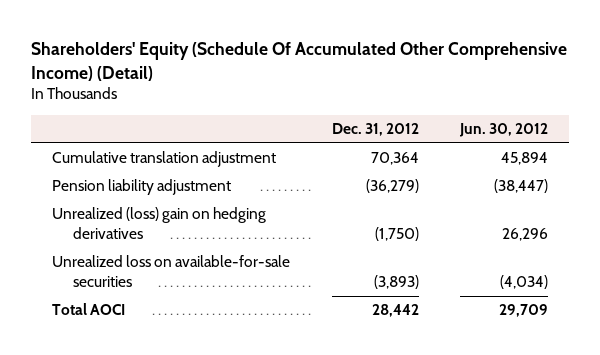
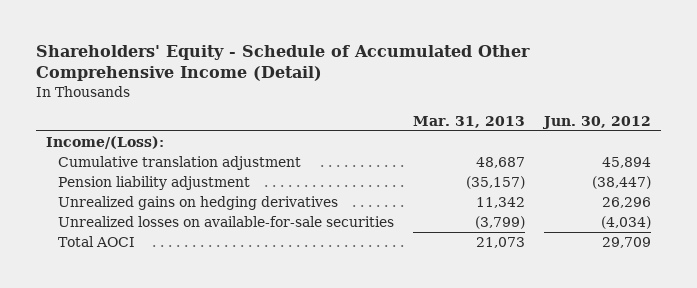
[30,41,567,81] Shareholders' Equity (Schedule Of Accumulated Other Comprehensive Income) (Detail) -> [35,45,530,82] Shareholders' Equity - Schedule of Accumulated Other Comprehensive Income (Detail)
[331,123,419,137] Dec. 31, 2012 -> none
none -> [413,115,526,128] Mar. 31, 2013
none -> [45,136,164,150] Income/(Loss):
[51,207,266,240] Unrealized (loss) gain on hedging derivatives -> [58,196,339,211] Unrealized gains on hedging derivatives
[51,255,290,288] Unrealized loss on available-for-sale securities -> [58,216,395,228] Unrealized losses on available-for-sale securities

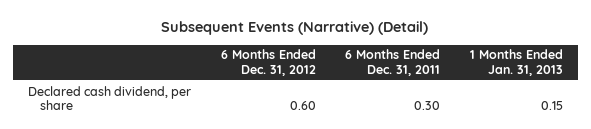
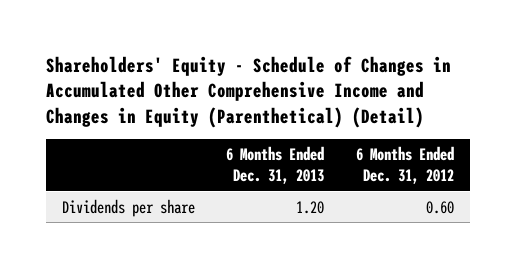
[161,21,429,36] Subsequent Events (Narrative) (Detail) -> [46,55,452,128] Shareholders' Equity - Schedule of Changes in Accumulated Other Comprehensive Income and Changes in Equity (Parenthetical) (Detail)
[345,49,441,77] 6 Months Ended Dec. 31, 2011 -> none
[470,49,564,77] 1 Months Ended Jan. 31, 2013 -> none
none -> [226,146,325,185] 6 Months Ended Dec. 31, 2013
[27,85,191,111] Declared cash dividend, per share -> [61,198,195,217] Dividends per share

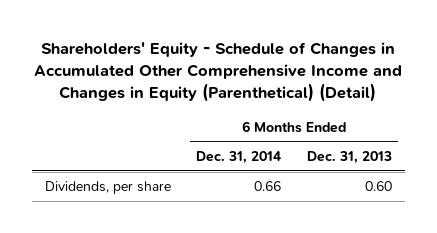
[356,146,455,185] 6 Months Ended Dec. 31, 2012 -> none
none -> [196,151,282,165] Dec. 31, 2014
[61,198,195,217] Dividends per share -> [44,181,171,195] Dividends, per share
[296,200,325,214] 1.20 -> [364,181,392,192] 0.60

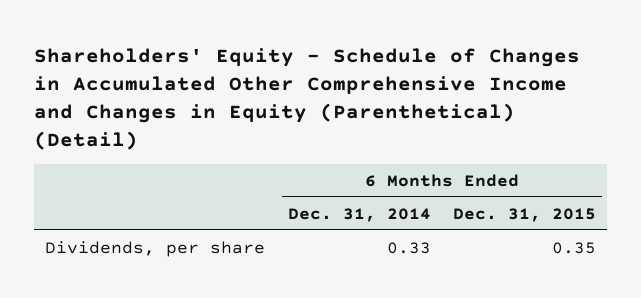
[306,151,392,165] Dec. 31, 2013 -> none
none -> [452,207,596,222] Dec. 31, 2015
[254,181,282,192] 0.66 -> [386,241,431,254] 0.33

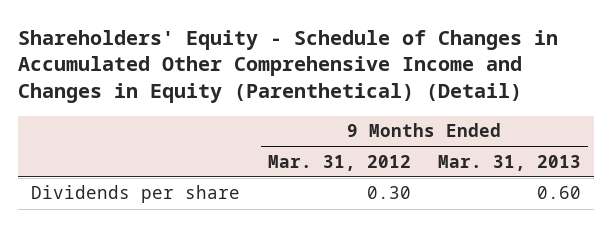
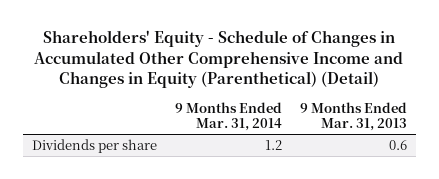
[267,154,411,171] Mar. 31, 2012 -> none
none -> [174,102,282,132] 9 Months Ended Mar. 31, 2014
[536,186,581,200] 0.60 -> [388,140,407,151] 0.6

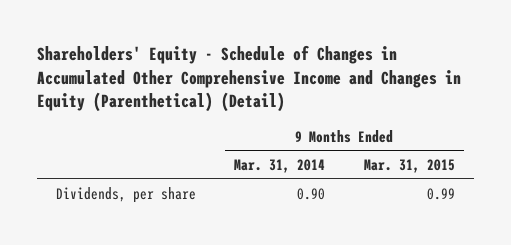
[299,102,407,132] 9 Months Ended Mar. 31, 2013 -> none
none -> [363,158,455,173] Mar. 31, 2015
[31,139,157,154] Dividends per share -> [56,187,197,204] Dividends, per share
[264,140,282,151] 1.2 -> [297,188,326,201] 0.90

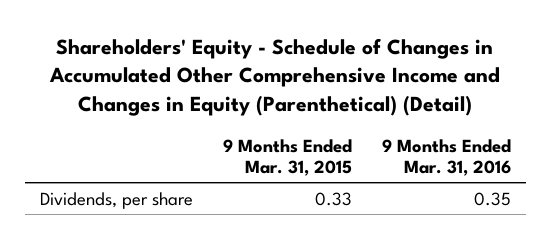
[234,158,326,173] Mar. 31, 2014 -> none
none -> [381,138,511,177] 9 Months Ended Mar. 31, 2016
[426,188,455,201] 0.99 -> [314,191,352,206] 0.33

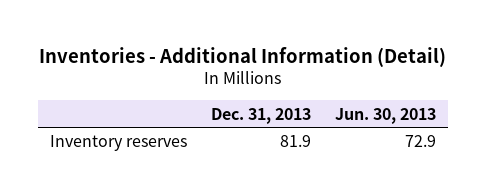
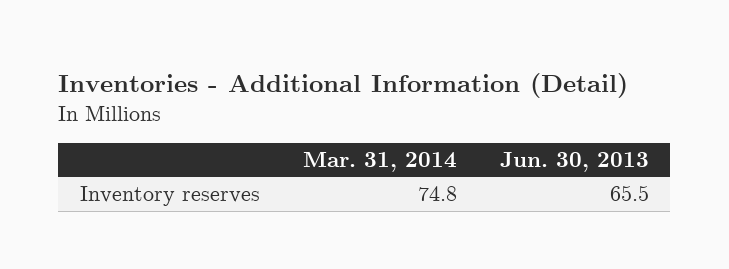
[210,107,311,124] Dec. 31, 2013 -> none
none -> [302,152,457,173] Mar. 31, 2014
[404,135,436,148] 72.9 -> [609,185,649,202] 65.5

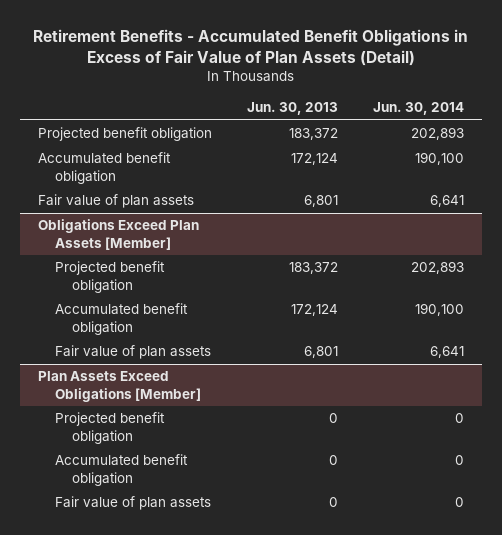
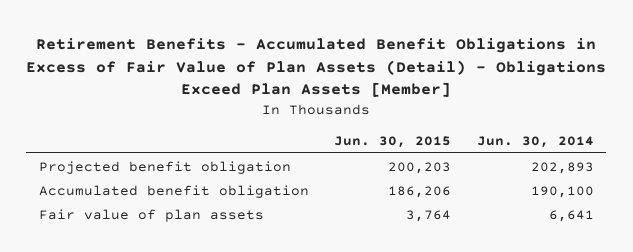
[33,28,469,66] Retirement Benefits - Accumulated Benefit Obligations in Excess of Fair Value of Plan Assets (Detail) -> [26,37,607,98] Retirement Benefits - Accumulated Benefit Obligations in Excess of Fair Value of Plan Assets (Detail) - Obligations Exceed Plan Assets [Member]
[247,102,339,116] Jun. 30, 2013 -> none
none -> [334,135,452,148] Jun. 30, 2015
[37,219,199,250] Obligations Exceed Plan Assets [Member] -> none
[54,261,165,293] Projected benefit obligation -> none
[54,303,188,335] Accumulated benefit obligation -> none
[54,345,211,360] Fair value of plan assets -> none
[37,371,201,402] Plan Assets Exceed Obligations [Member] -> none
[54,412,165,444] Projected benefit obligation -> none
[54,454,188,486] Accumulated benefit obligation -> none
[54,496,211,511] Fair value of plan assets -> none

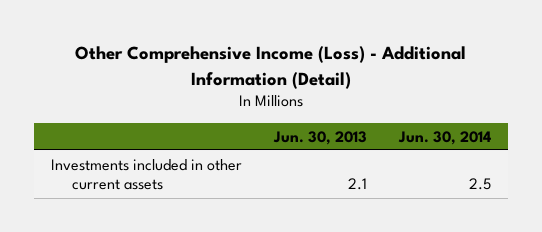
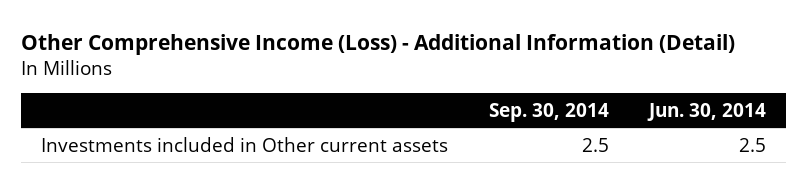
[273,130,368,145] Jun. 30, 2013 -> none
none -> [488,102,609,122] Sep. 30, 2014
[50,159,242,191] Investments included in other current assets -> [41,136,449,152] Investments included in Other current assets

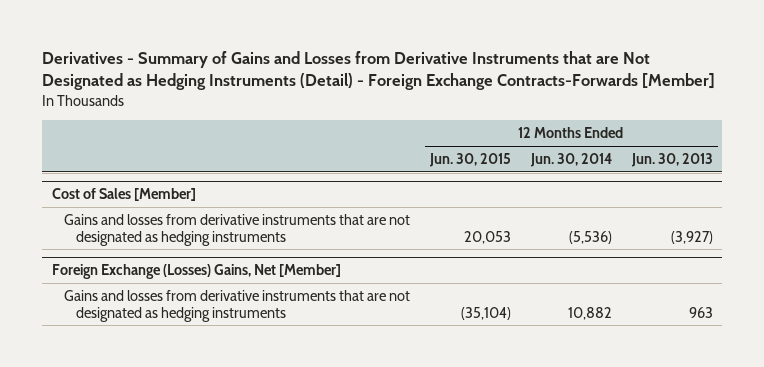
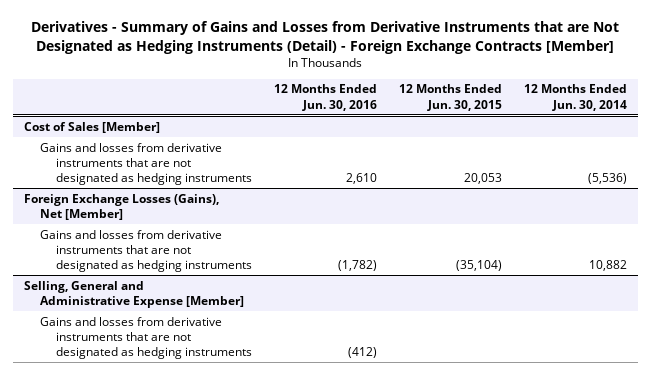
[41,51,715,91] Derivatives - Summary of Gains and Losses from Derivative Instruments that are Not Designated as Hedging Instruments (Detail) - Foreign Exchange Contracts-Forwards [Member] -> [31,20,620,54] Derivatives - Summary of Gains and Losses from Derivative Instruments that are Not Designated as Hedging Instruments (Detail) - Foreign Exchange Contracts [Member]
[630,153,713,168] Jun. 30, 2013 -> none
none -> [274,84,378,111] 12 Months Ended Jun. 30, 2016
[51,264,341,280] Foreign Exchange (Losses) Gains, Net [Member] -> [24,193,220,220] Foreign Exchange Losses (Gains), Net [Member]
none -> [24,280,245,308] Selling, General and Administrative Expense [Member]
none -> [40,316,253,360] Gains and losses from derivative instruments that are not designated as hedging instruments

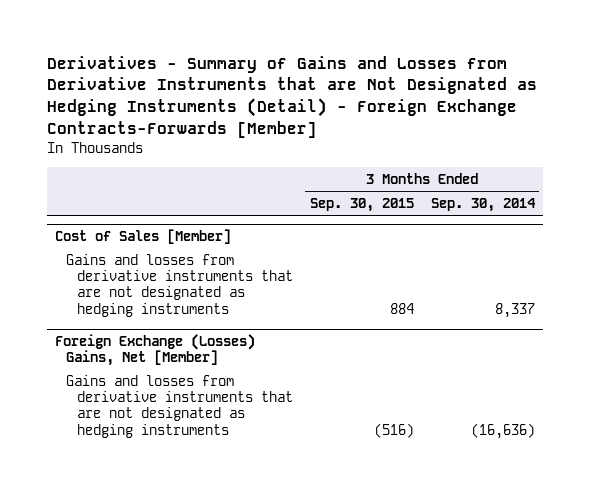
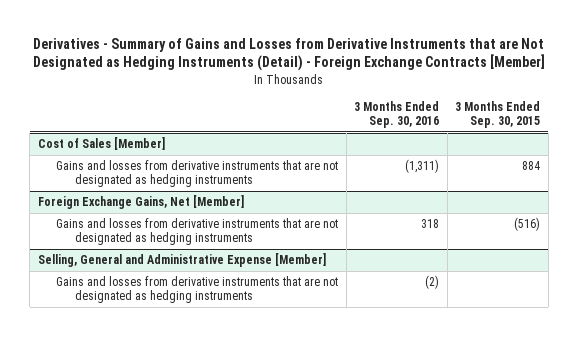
[46,55,537,139] Derivatives - Summary of Gains and Losses from Derivative Instruments that are Not Designated as Hedging Instruments (Detail) - Foreign Exchange Contracts-Forwards [Member] -> [32,37,545,72] Derivatives - Summary of Gains and Losses from Derivative Instruments that are Not Designated as Hedging Instruments (Detail) - Foreign Exchange Contracts [Member]
[430,198,536,213] Sep. 30, 2014 -> none
none -> [354,100,440,129] 3 Months Ended Sep. 30, 2016
[55,334,256,367] Foreign Exchange (Losses) Gains, Net [Member] -> [37,195,244,210] Foreign Exchange Gains, Net [Member]
none -> [37,253,326,268] Selling, General and Administrative Expense [Member]
none -> [56,276,339,304] Gains and losses from derivative instruments that are not designated as hedging instruments

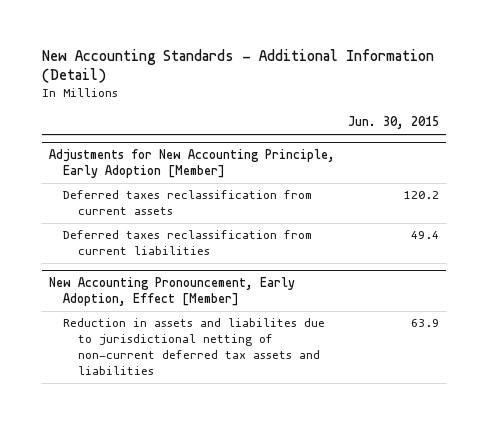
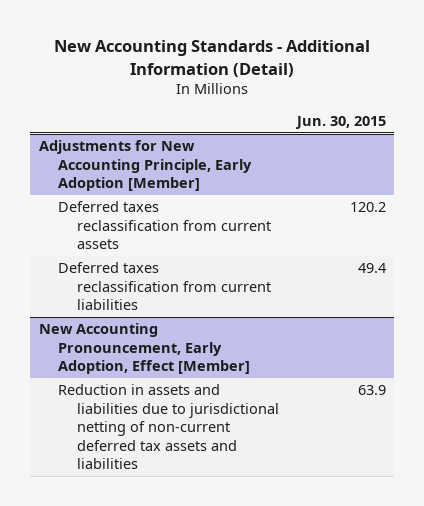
[63,318,326,375] Reduction in assets and liabilites due to jurisdictional netting of non-current deferred tax assets and liabilities -> [57,384,280,470] Reduction in assets and liabilities due to jurisdictional netting of non-current deferred tax assets and liabilities

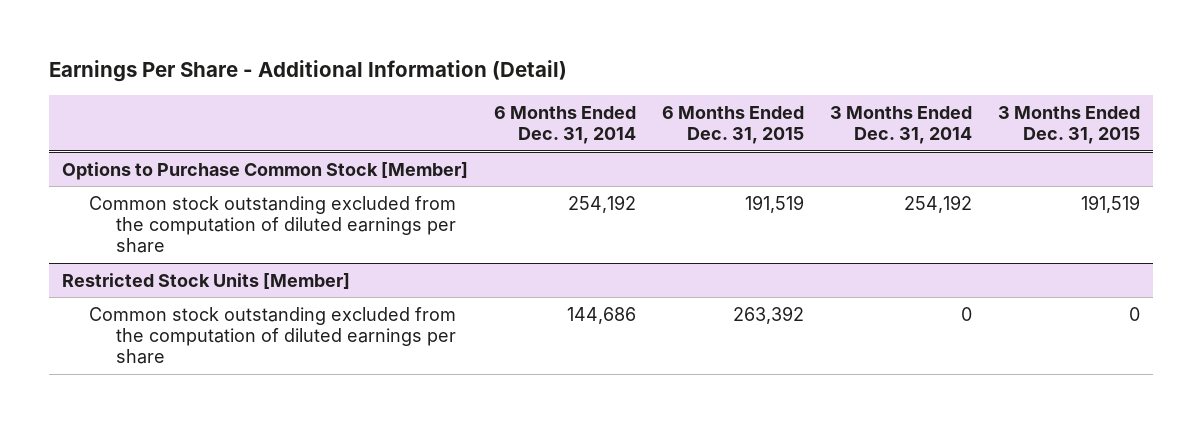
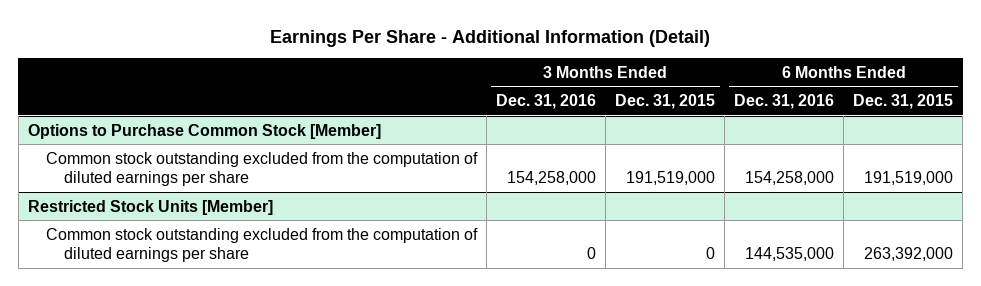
[494,105,637,145] 6 Months Ended Dec. 31, 2014 -> none
[830,105,973,145] 3 Months Ended Dec. 31, 2014 -> none
none -> [495,94,596,110] Dec. 31, 2016
none -> [734,94,835,110] Dec. 31, 2016
[745,194,805,213] 191,519 -> [864,171,954,186] 191,519,000
[1081,194,1141,213] 191,519 -> [625,171,715,186] 191,519,000
[733,305,805,324] 263,392 -> [864,247,954,262] 263,392,000

